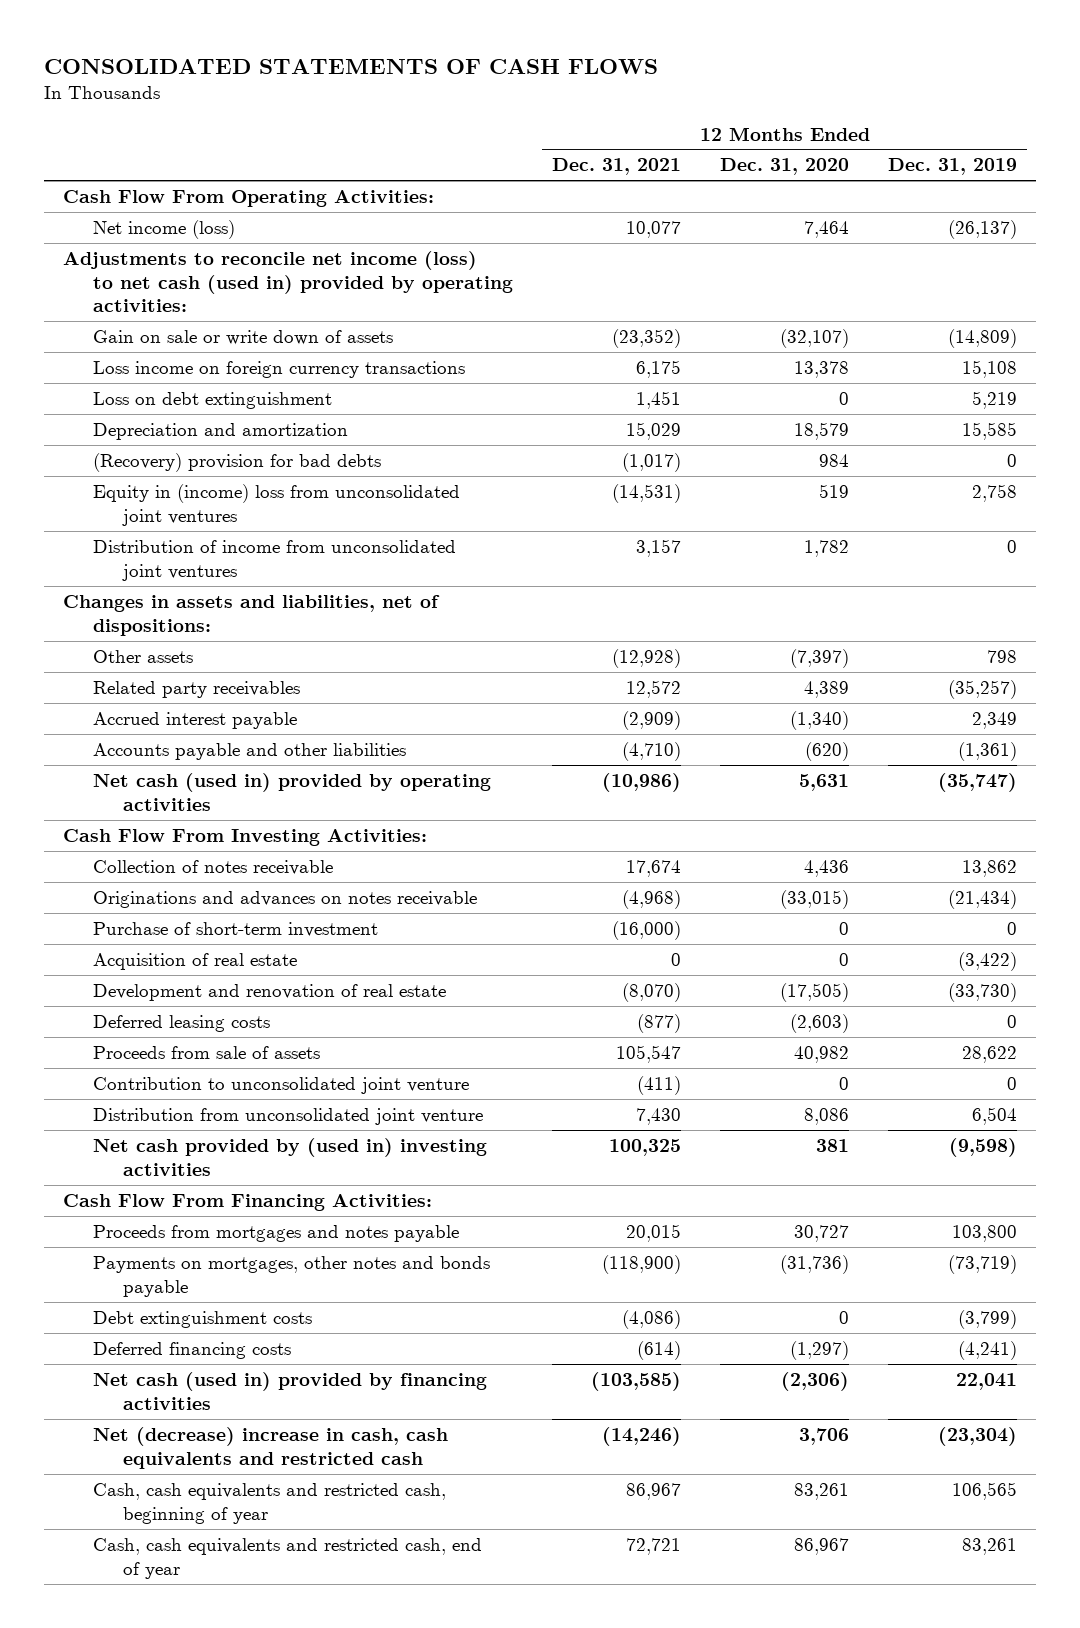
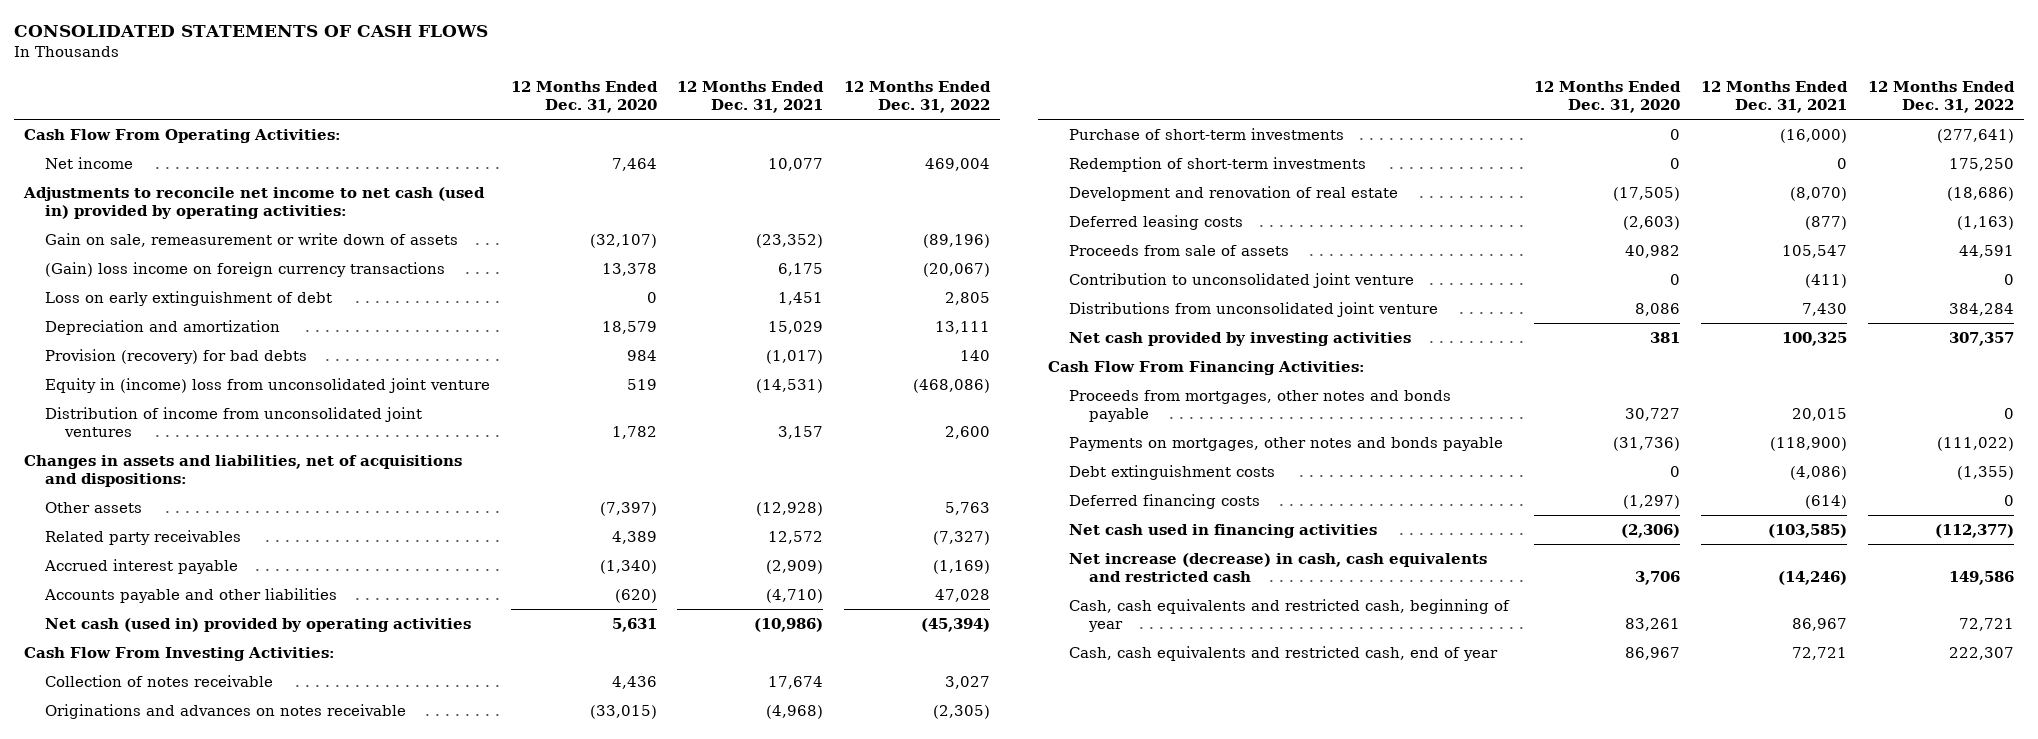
[887,158,1017,176] Dec. 31, 2019 -> none
none -> [843,80,991,114] 12 Months Ended Dec. 31, 2022
[93,219,236,239] Net income (loss) -> [44,156,133,169] Net income
[63,250,514,313] Adjustments to reconcile net income (loss) to net cash (used in) provided by operating activities: -> [23,186,486,220] Adjustments to reconcile net income to net cash (used in) provided by operating activities:
[93,329,394,345] Gain on sale or write down of assets -> [44,232,458,247] Gain on sale, remeasurement or write down of assets
[93,360,466,378] Loss income on foreign currency transactions -> [44,261,445,277] (Gain) loss income on foreign currency transactions
[93,391,333,409] Loss on debt extinguishment -> [44,290,332,306] Loss on early extinguishment of debt
[93,452,382,472] (Recovery) provision for bad debts -> [44,348,307,364] Provision (recovery) for bad debts
[93,483,461,526] Equity in (income) loss from unconsolidated joint ventures -> [44,377,490,393] Equity in (income) loss from unconsolidated joint venture
[63,594,441,636] Changes in assets and liabilities, net of dispositions: -> [24,454,463,488] Changes in assets and liabilities, net of acquisitions and dispositions:
[93,952,298,970] Acquisition of real estate -> none
[93,921,379,937] Purchase of short-term investment -> [1068,127,1344,140] Purchase of short-term investments
none -> [1068,156,1366,172] Redemption of short-term investments
[93,1107,484,1125] Distribution from unconsolidated joint venture -> [1068,301,1438,317] Distributions from unconsolidated joint venture
[93,1137,488,1176] Net cash provided by (used in) investing activities -> [1068,331,1411,346] Net cash provided by investing activities
[93,1224,460,1242] Proceeds from mortgages and notes payable -> [1068,389,1451,423] Proceeds from mortgages, other notes and bonds payable
[93,1371,488,1410] Net cash (used in) provided by financing activities -> [1068,523,1377,538] Net cash used in financing activities
[93,1426,449,1469] Net (decrease) increase in cash, cash equivalents and restricted cash -> [1068,552,1487,583] Net increase (decrease) in cash, cash equivalents and restricted cash

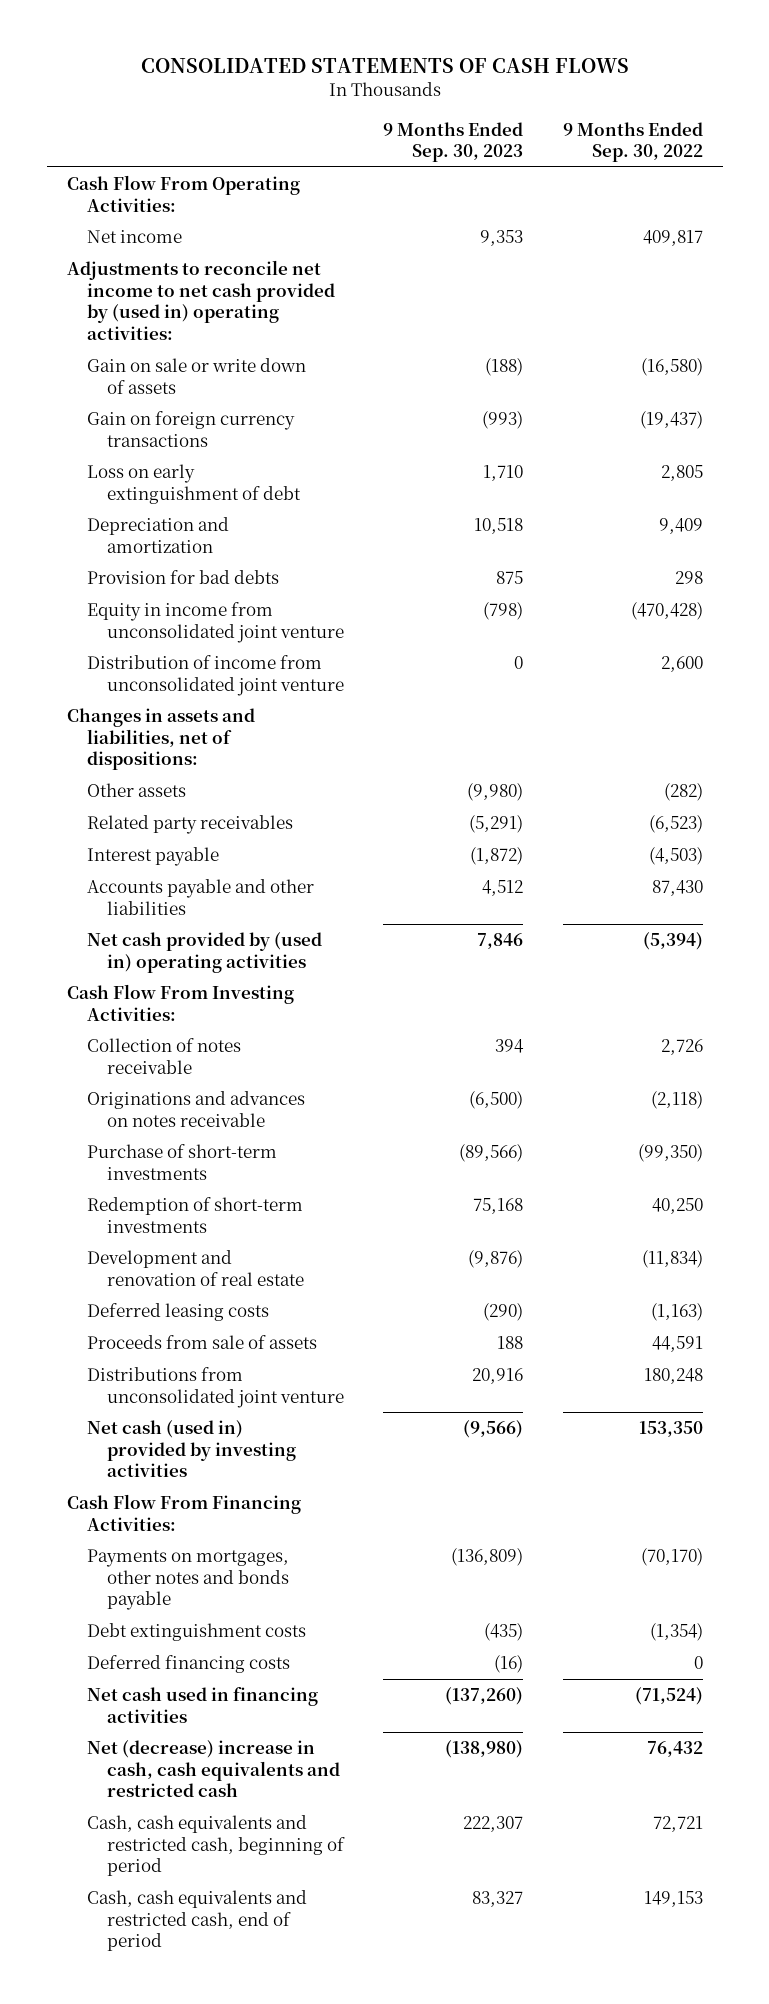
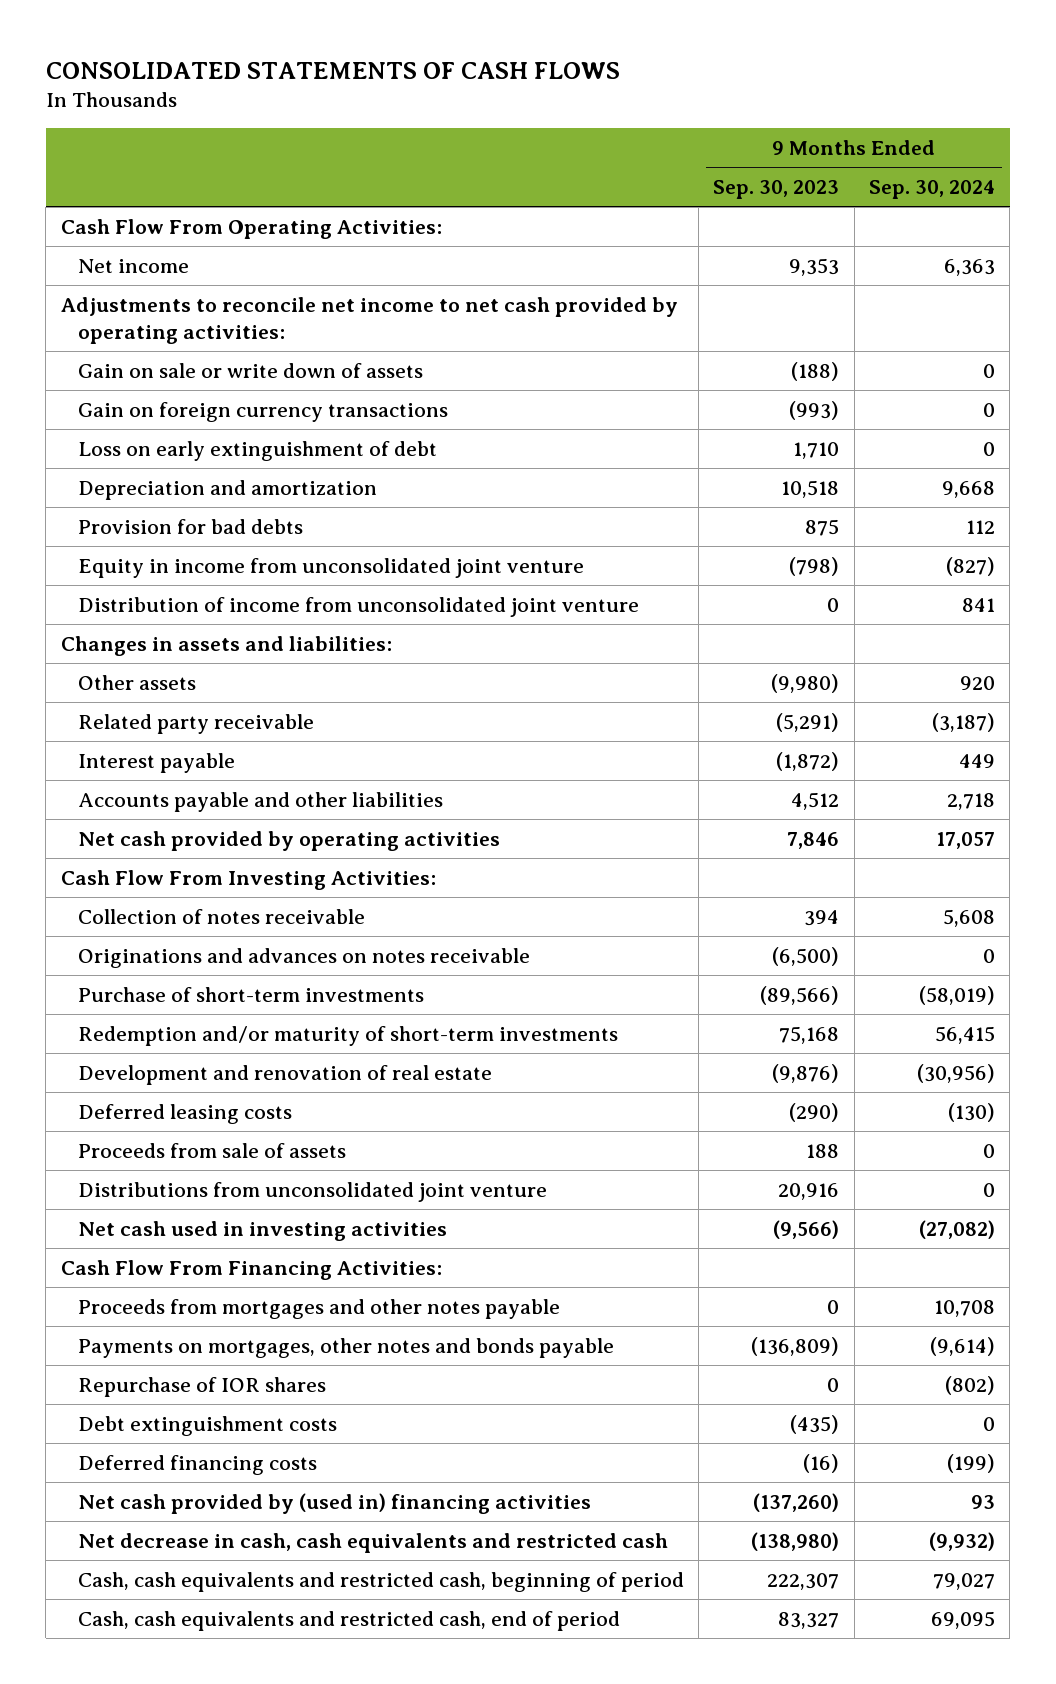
[562,121,703,163] 9 Months Ended Sep. 30, 2022 -> none
none -> [869,179,996,199] Sep. 30, 2024
[66,260,335,341] Adjustments to reconcile net income to net cash provided by (used in) operating activities: -> [60,296,678,345] Adjustments to reconcile net income to net cash provided by operating activities:
[66,708,255,771] Changes in assets and liabilities, net of dispositions: -> [60,635,392,656] Changes in assets and liabilities:
[86,815,293,835] Related party receivables -> [77,713,314,734] Related party receivable
[86,932,322,973] Net cash provided by (used in) operating activities -> [77,830,500,851] Net cash provided by operating activities
[86,1197,303,1233] Redemption of short-term investments -> [77,1025,618,1046] Redemption and/or maturity of short-term investments
[86,1420,296,1478] Net cash (used in) provided by investing activities -> [77,1220,447,1241] Net cash used in investing activities
none -> [77,1298,560,1319] Proceeds from mortgages and other notes payable
none -> [77,1376,326,1397] Repurchase of IOR shares
[86,1687,318,1723] Net cash used in financing activities -> [77,1492,591,1514] Net cash provided by (used in) financing activities
[86,1740,340,1798] Net (decrease) increase in cash, cash equivalents and restricted cash -> [77,1532,668,1553] Net decrease in cash, cash equivalents and restricted cash

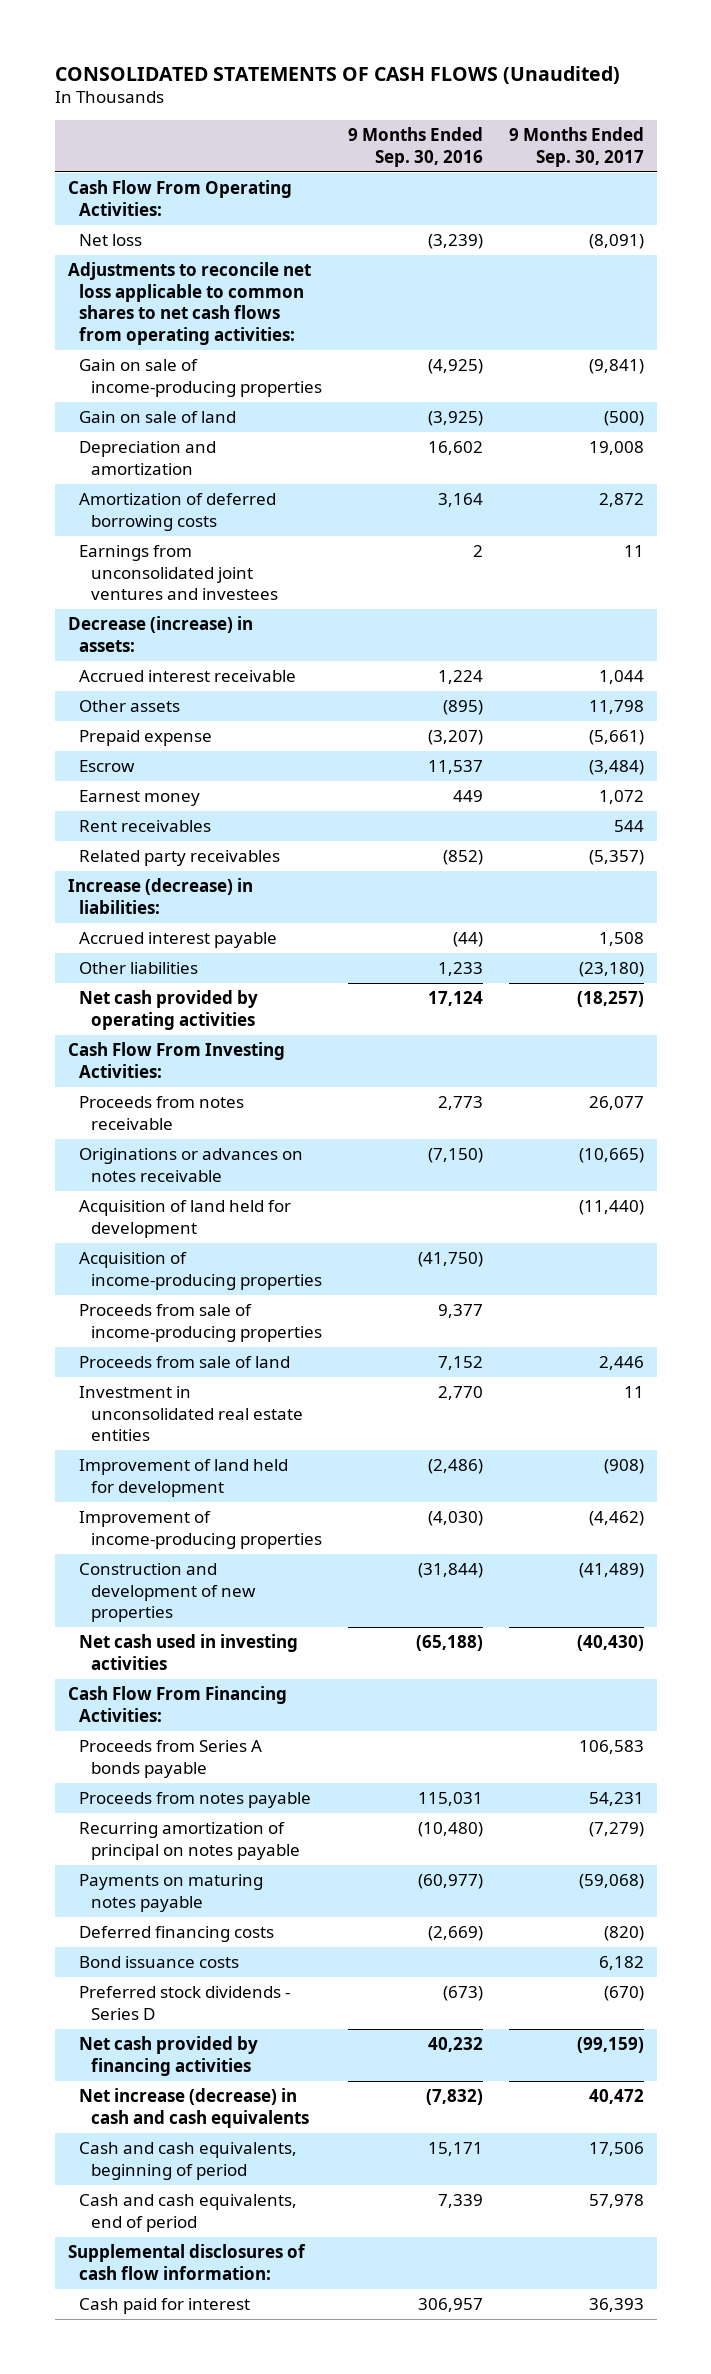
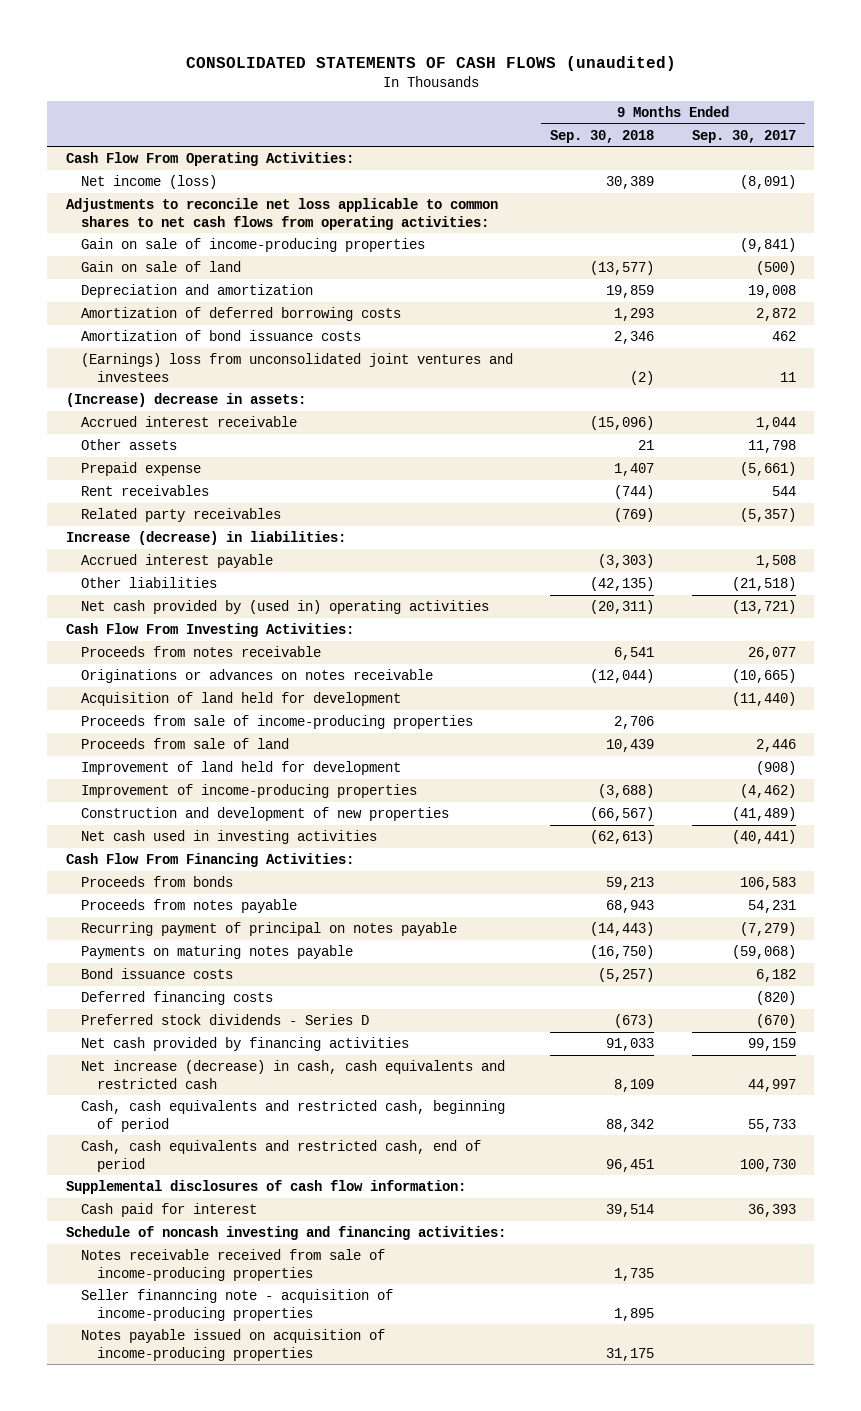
[54,65,620,84] CONSOLIDATED STATEMENTS OF CASH FLOWS (Unaudited) -> [185,56,676,72] CONSOLIDATED STATEMENTS OF CASH FLOWS (unaudited)
[348,127,484,167] 9 Months Ended Sep. 30, 2016 -> none
none -> [550,129,655,143] Sep. 30, 2018
[79,233,143,246] Net loss -> [81,174,218,189] Net income (loss)
none -> [81,329,362,341] Amortization of bond issuance costs
[79,544,279,601] Earnings from unconsolidated joint ventures and investees -> [81,352,514,382] (Earnings) loss from unconsolidated joint ventures and investees
[67,615,253,652] Decrease (increase) in assets: -> [65,392,306,407] (Increase) decrease in assets:
[79,759,136,772] Escrow -> none
[79,789,201,806] Earnest money -> none
[578,961,644,977] (23,180) -> [731,576,796,591] (21,518)
[79,989,259,1030] Net cash provided by operating activities -> [81,599,490,614] Net cash provided by (used in) operating activities
[576,990,644,1007] (18,257) -> [731,599,796,614] (13,721)
[79,1251,323,1290] Acquisition of income-producing properties -> none
[79,1385,304,1442] Investment in unconsolidated real estate entities -> none
[576,1634,644,1651] (40,430) -> [731,829,796,844] (40,441)
[79,1739,263,1778] Proceeds from Series A bonds payable -> [81,875,234,887] Proceeds from bonds
[79,1821,301,1860] Recurring amortization of principal on notes payable -> [81,921,458,936] Recurring payment of principal on notes payable
[79,1925,275,1942] Deferred financing costs -> [81,990,274,1005] Deferred financing costs
[576,2036,644,2053] (99,159) -> [747,1037,796,1051] 99,159
[79,2087,310,2128] Net increase (decrease) in cash and cash equivalents -> [81,1059,506,1089] Net increase (decrease) in cash, cash equivalents and restricted cash
[588,2088,644,2104] 40,472 -> [747,1078,796,1092] 44,997
[79,2141,298,2180] Cash and cash equivalents, beginning of period -> [81,1099,506,1132] Cash, cash equivalents and restricted cash, beginning of period
[588,2141,644,2156] 17,506 -> [747,1118,796,1132] 55,733
[79,2193,298,2232] Cash and cash equivalents, end of period -> [81,1139,482,1172] Cash, cash equivalents and restricted cash, end of period
[588,2193,644,2208] 57,978 -> [739,1158,796,1172] 100,730
none -> [65,1225,506,1240] Schedule of noncash investing and financing activities:
none -> [81,1248,386,1281] Notes receivable received from sale of income-producing properties
none -> [81,1288,394,1321] Seller finanncing note - acquisition of income-producing properties
none -> [81,1328,386,1361] Notes payable issued on acquisition of income-producing properties

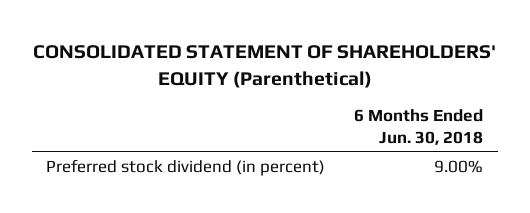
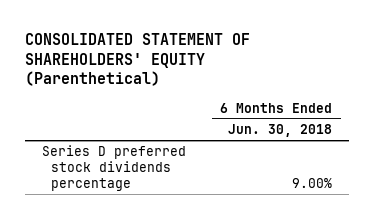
[46,159,326,177] Preferred stock dividend (in percent) -> [42,145,187,192] Series D preferred stock dividends percentage

